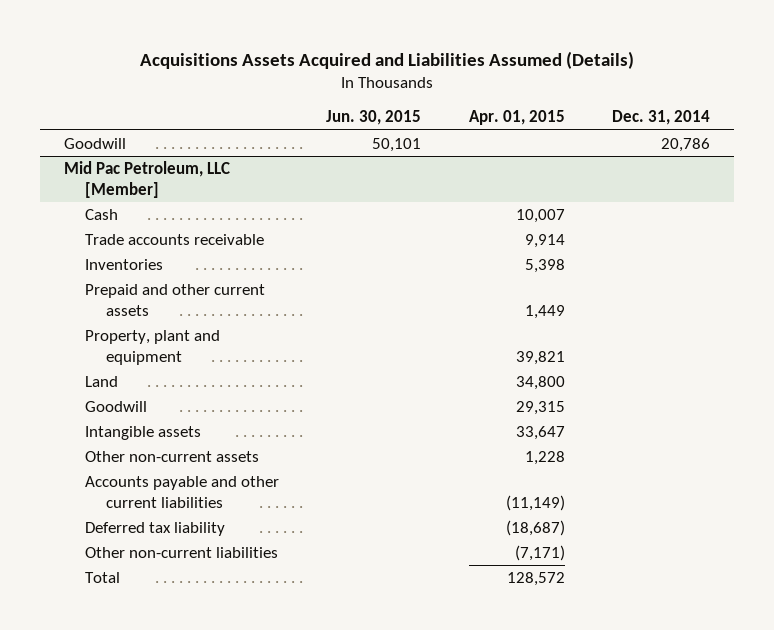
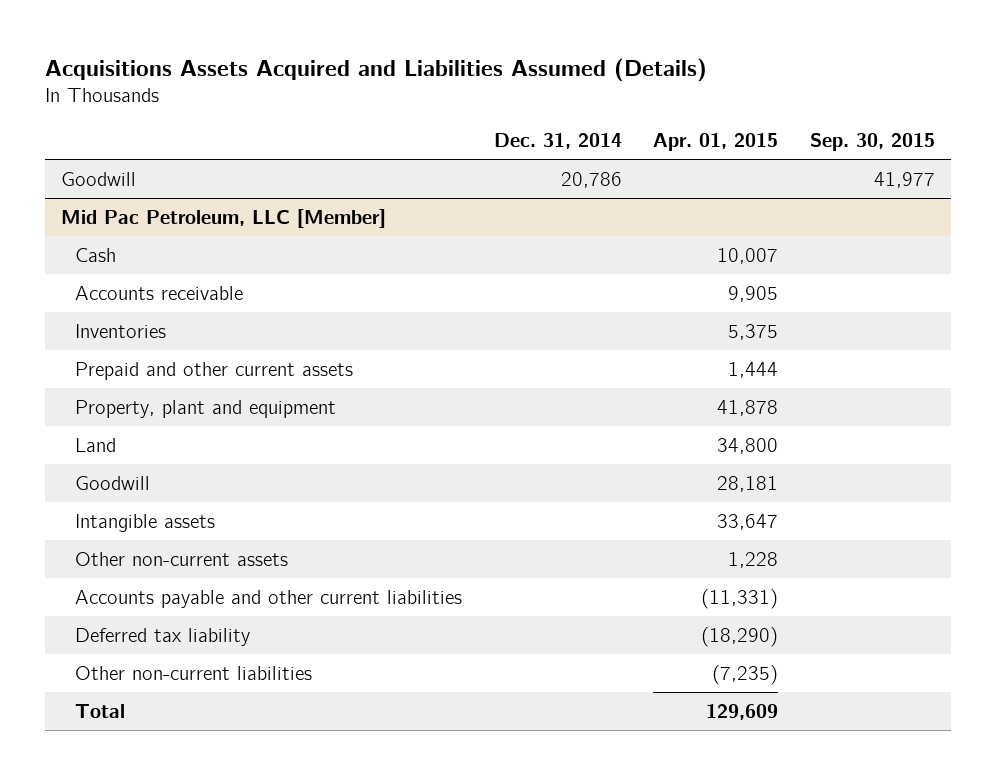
[326,110,422,126] Jun. 30, 2015 -> none
none -> [809,133,935,152] Sep. 30, 2015
[85,233,265,245] Trade accounts receivable -> [75,285,244,300] Accounts receivable
[524,233,565,248] 9,914 -> [728,285,779,302] 9,905
[524,258,565,273] 5,398 -> [728,323,779,340] 5,375
[524,304,565,319] 1,449 -> [728,361,779,378] 1,444
[515,350,565,365] 39,821 -> [717,399,779,416] 41,878
[515,400,565,415] 29,315 -> [717,475,779,492] 28,181
[505,494,565,511] (11,149) -> [701,588,779,609] (11,331)
[505,519,565,536] (18,687) -> [701,626,779,647] (18,290)
[514,544,565,561] (7,171) -> [712,664,779,685] (7,235)
[506,571,565,586] 128,572 -> [706,703,779,720] 129,609

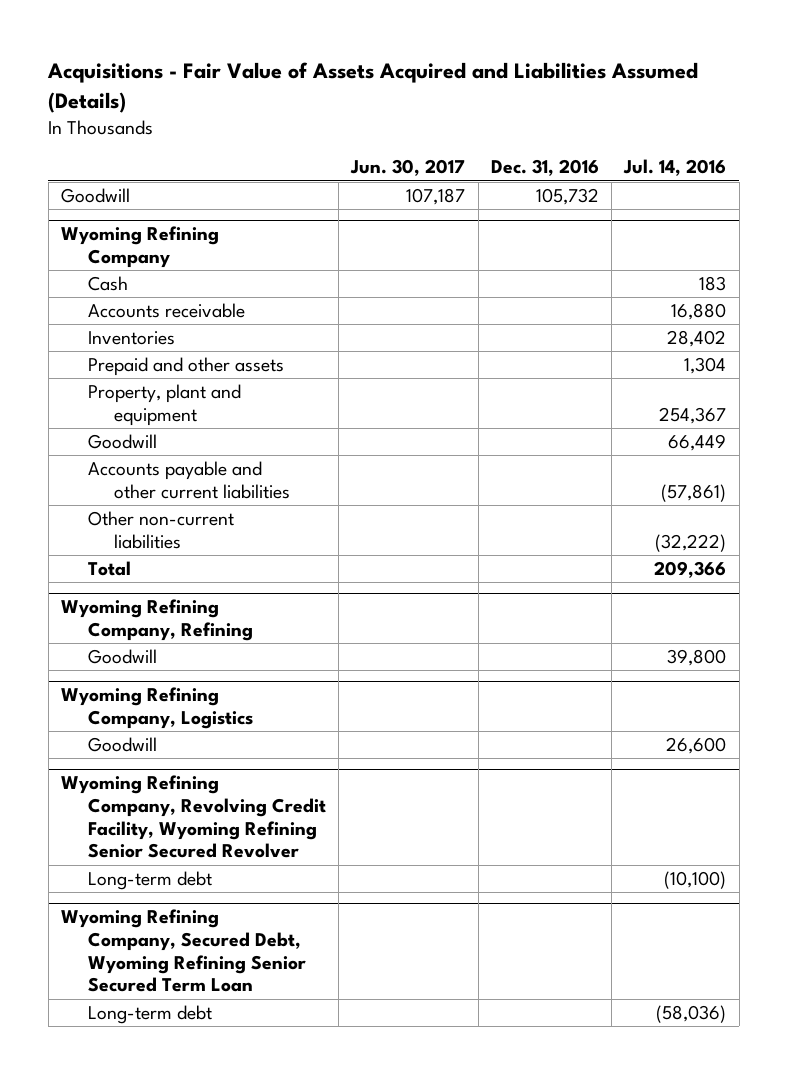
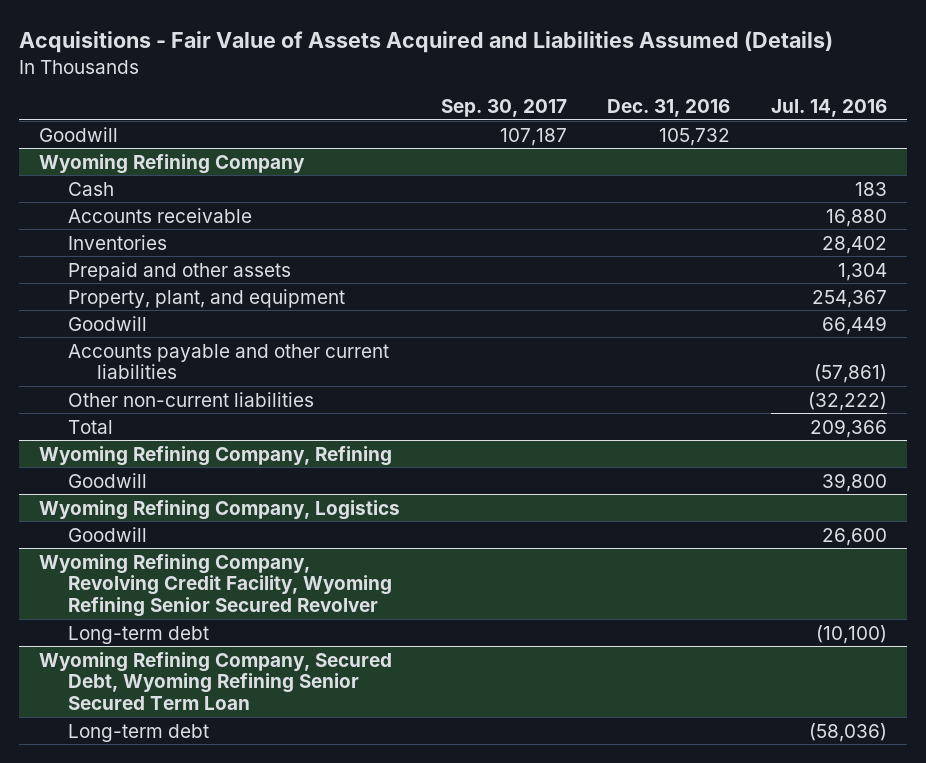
[350,159,466,177] Jun. 30, 2017 -> none
none -> [440,99,567,118] Sep. 30, 2017
[87,384,241,426] Property, plant and equipment -> [68,288,346,308] Property, plant, and equipment

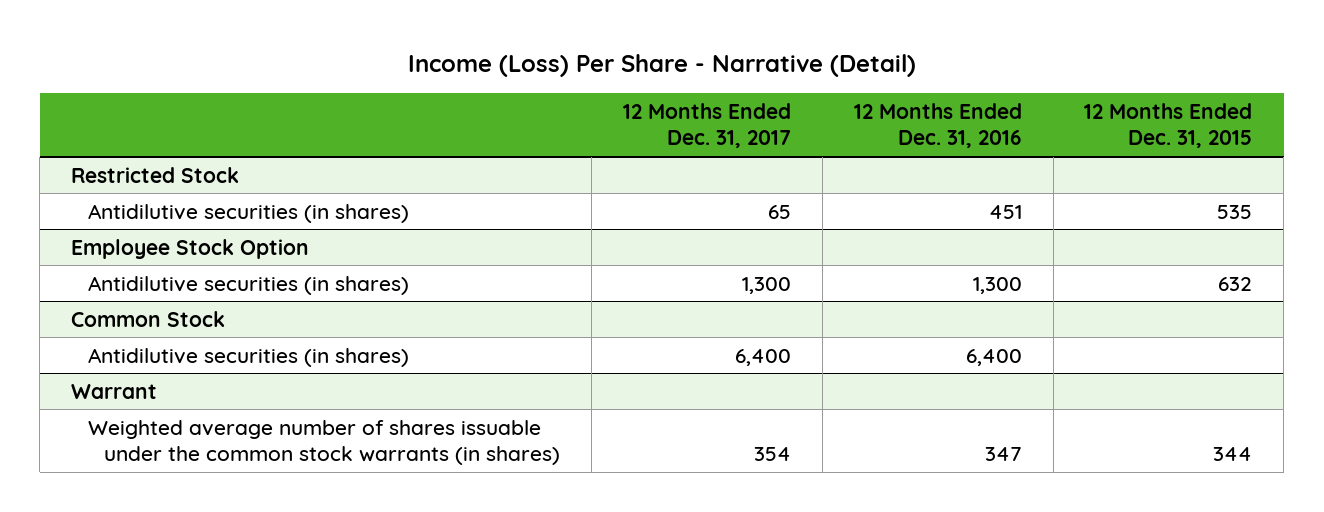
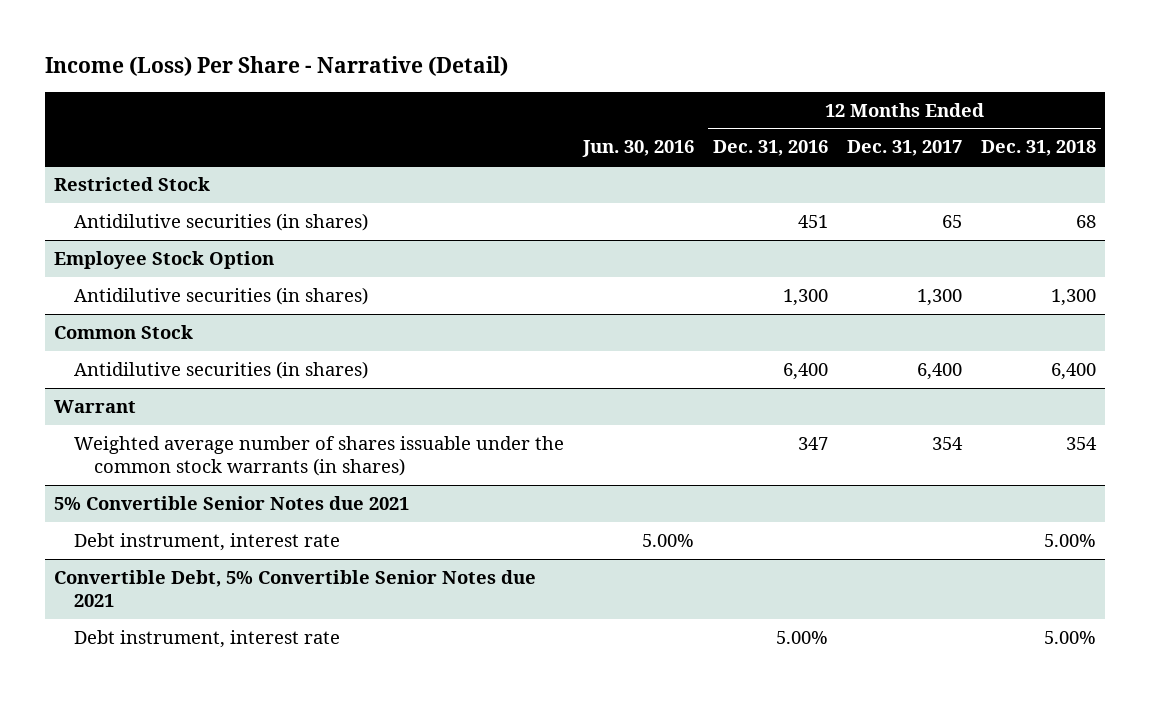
[1084,102,1253,149] 12 Months Ended Dec. 31, 2015 -> none
none -> [582,140,695,158] Jun. 30, 2016
none -> [980,140,1096,157] Dec. 31, 2018
none -> [54,495,410,510] 5% Convertible Senior Notes due 2021
none -> [74,532,341,551] Debt instrument, interest rate
none -> [54,569,537,608] Convertible Debt, 5% Convertible Senior Notes due 2021
none -> [74,629,341,648] Debt instrument, interest rate

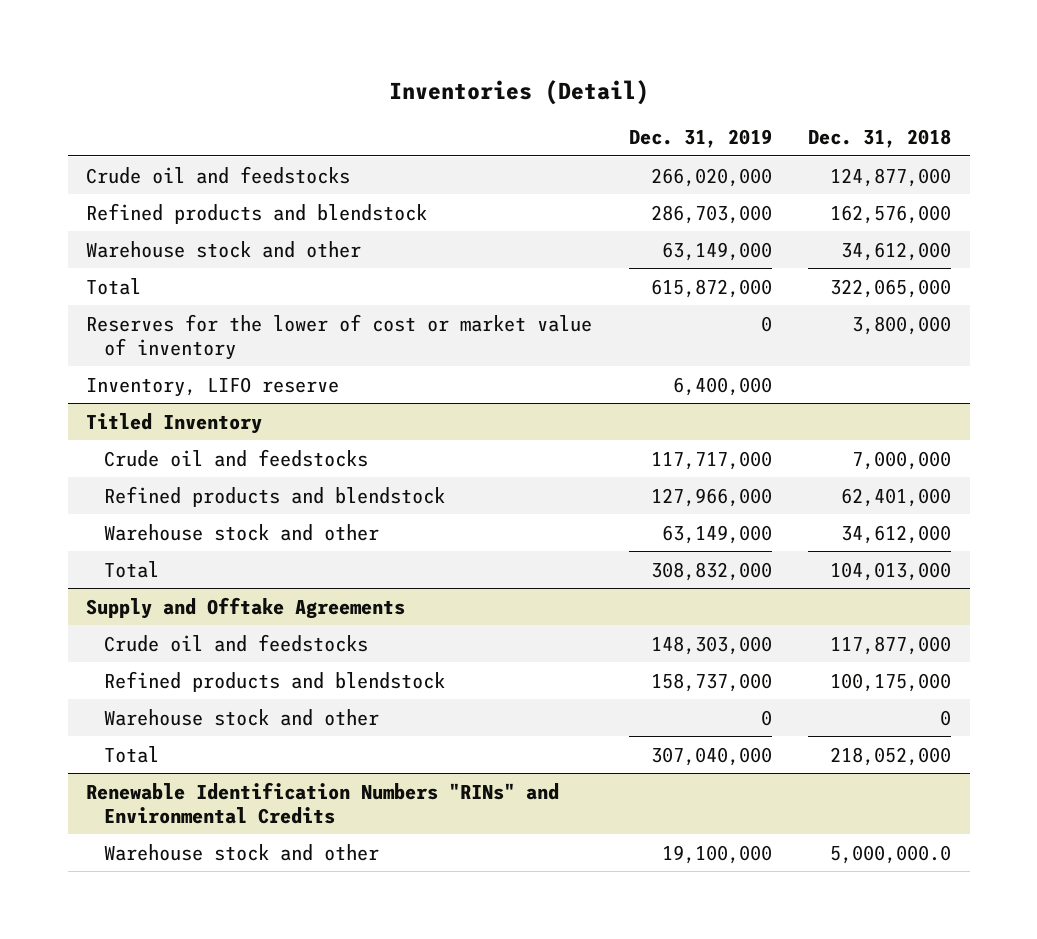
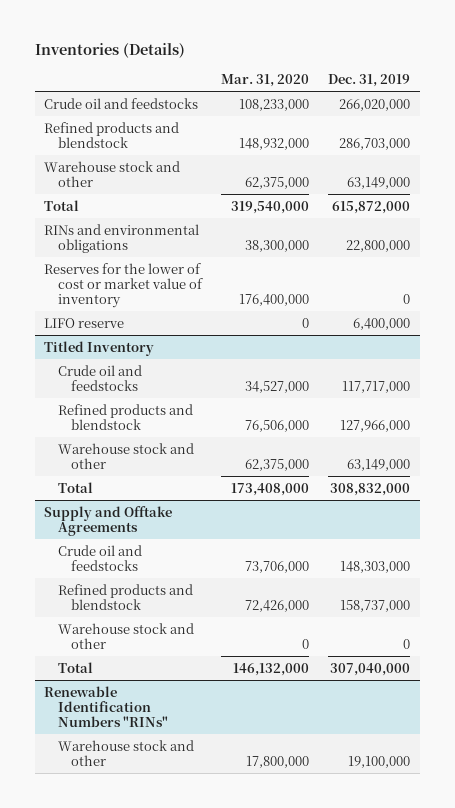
[388,79,649,105] Inventories (Detail) -> [34,42,185,58] Inventories (Details)
[808,129,952,149] Dec. 31, 2018 -> none
none -> [221,73,310,87] Mar. 31, 2020
none -> [44,223,200,253] RINs and environmental obligations
[85,376,339,397] Inventory, LIFO reserve -> [44,317,125,328] LIFO reserve
[85,781,559,824] Renewable Identification Numbers "RINs" and Environmental Credits -> [44,685,168,728] Renewable Identification Numbers "RINs"

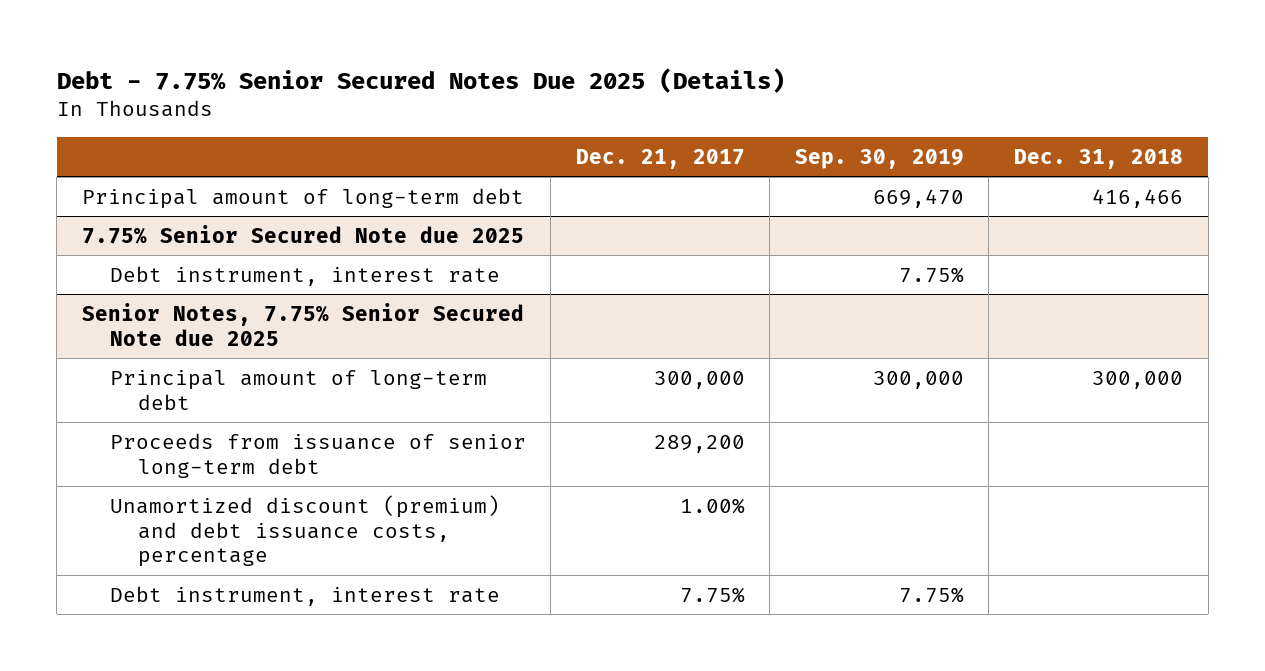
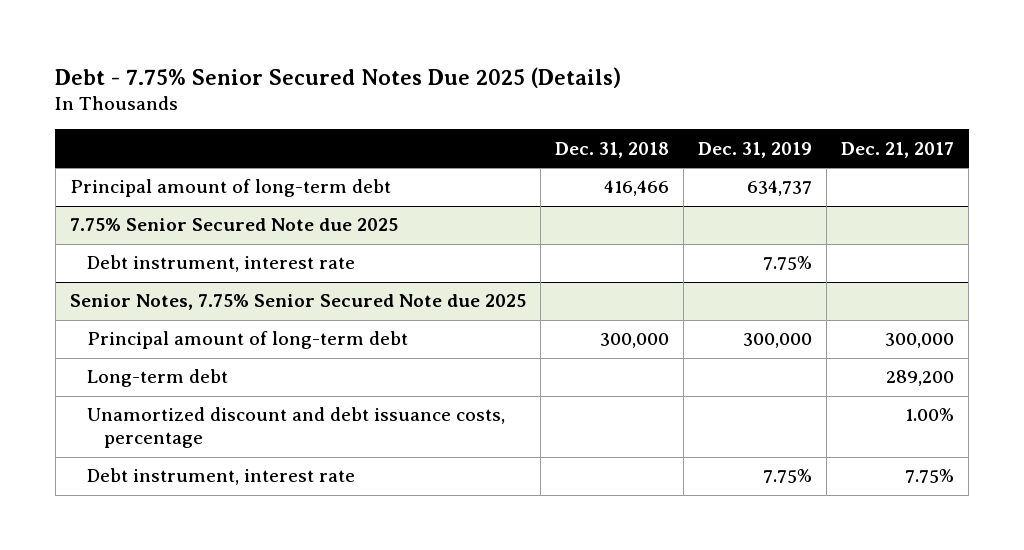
[794,148,964,169] Sep. 30, 2019 -> none
none -> [698,141,813,158] Dec. 31, 2019
[109,432,526,478] Proceeds from issuance of senior long-term debt -> [86,369,228,388] Long-term debt
[109,494,500,568] Unamortized discount (premium) and debt issuance costs, percentage -> [86,407,505,449] Unamortized discount and debt issuance costs, percentage

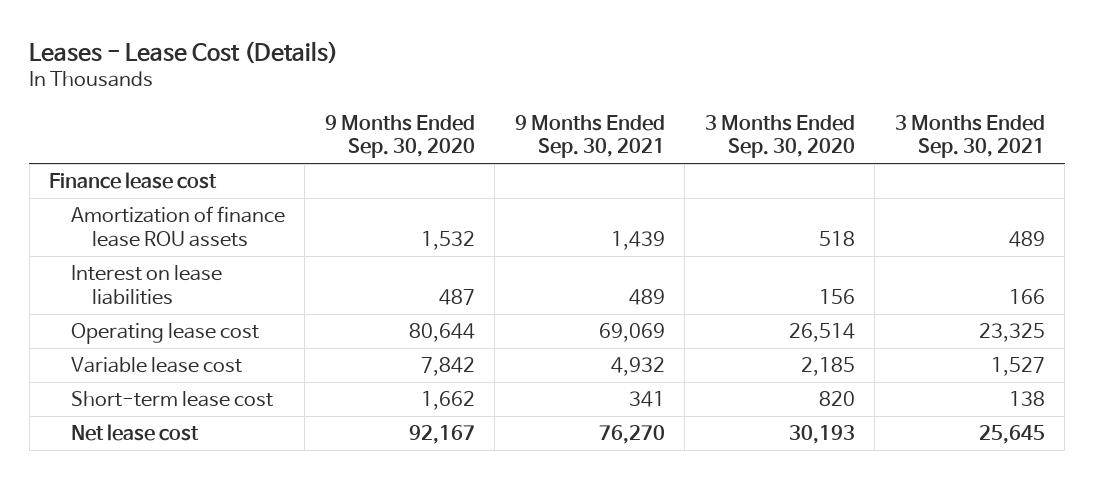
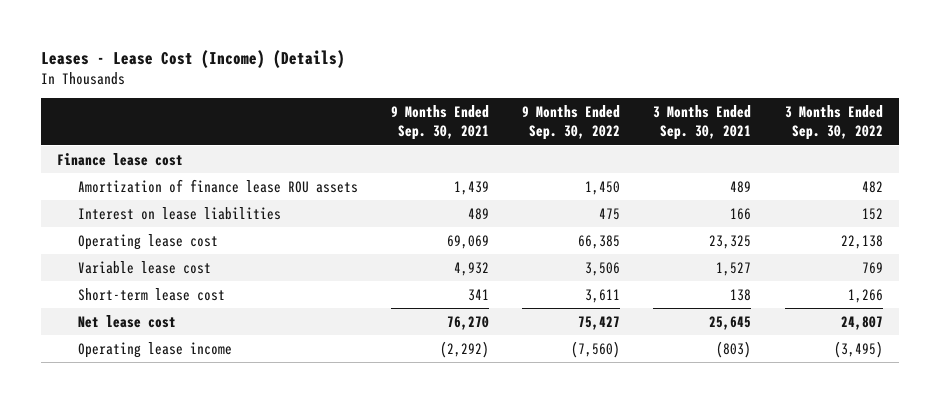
[29,40,339,64] Leases - Lease Cost (Details) -> [40,49,345,68] Leases - Lease Cost (Income) (Details)
[324,114,475,159] 9 Months Ended Sep. 30, 2020 -> none
[704,114,855,159] 3 Months Ended Sep. 30, 2020 -> none
none -> [522,105,621,141] 9 Months Ended Sep. 30, 2022
none -> [784,105,883,141] 3 Months Ended Sep. 30, 2022
none -> [78,341,233,358] Operating lease income

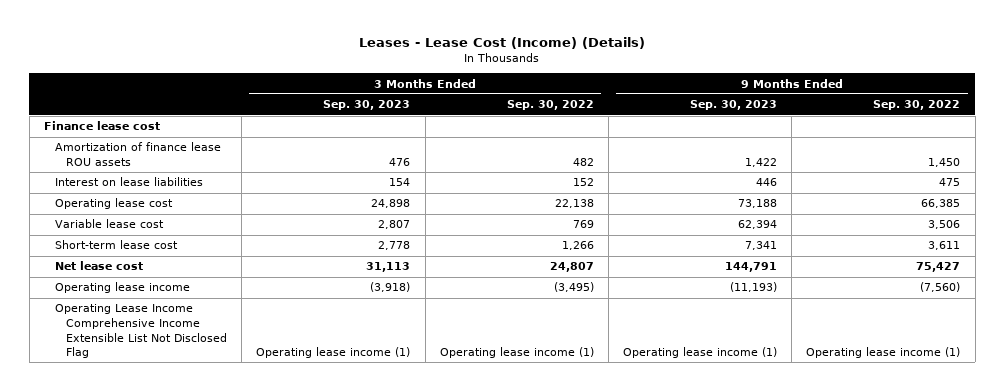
[391,105,490,141] 9 Months Ended Sep. 30, 2021 -> none
[653,105,752,141] 3 Months Ended Sep. 30, 2021 -> none
none -> [323,100,411,111] Sep. 30, 2023
none -> [690,100,778,111] Sep. 30, 2023
none -> [55,304,228,359] Operating Lease Income Comprehensive Income Extensible List Not Disclosed Flag

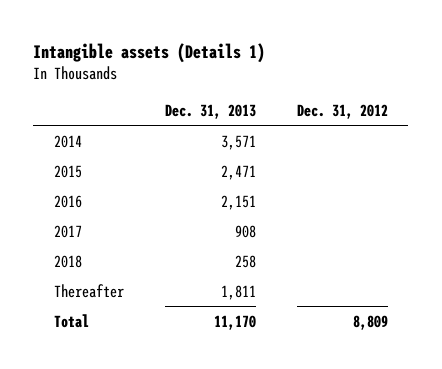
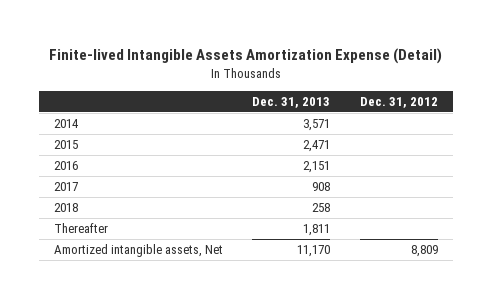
[33,42,266,63] Intangible assets (Details 1) -> [48,47,442,64] Finite-lived Intangible Assets Amortization Expense (Detail)
[53,313,89,328] Total -> [54,244,224,258] Amortized intangible assets, Net

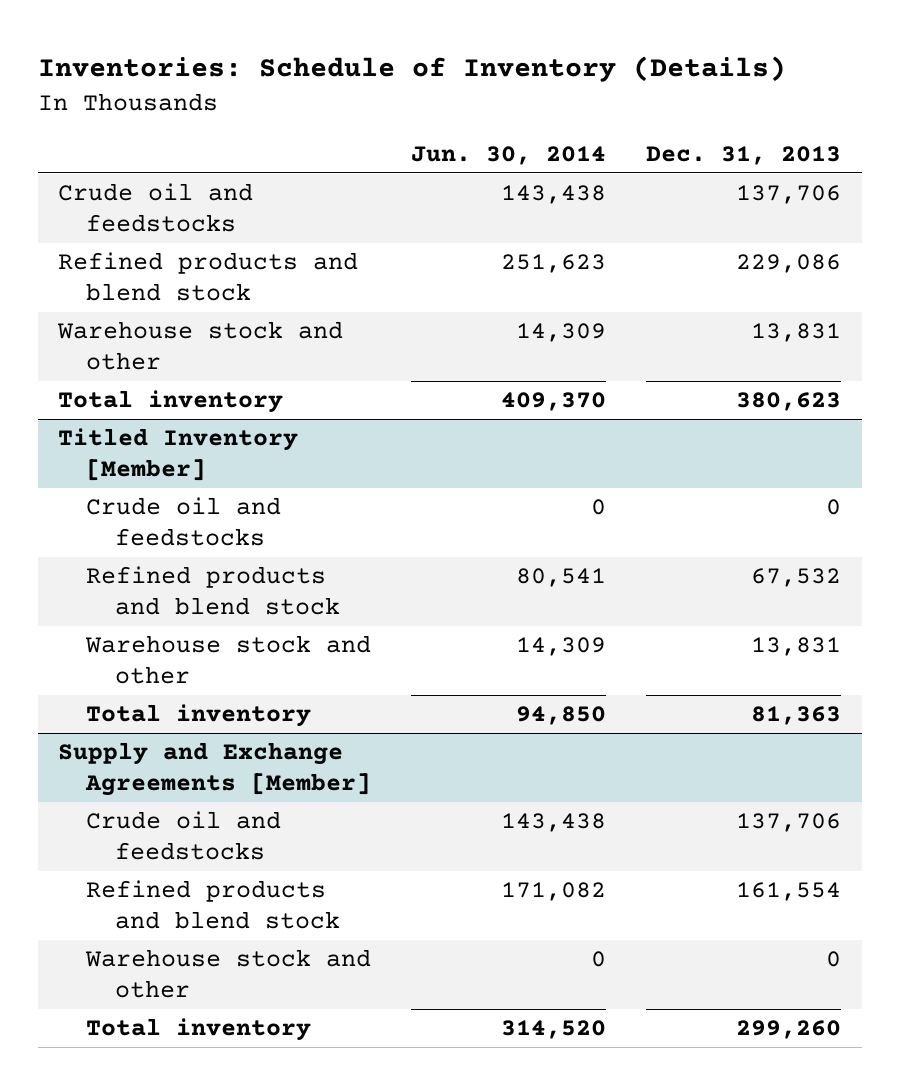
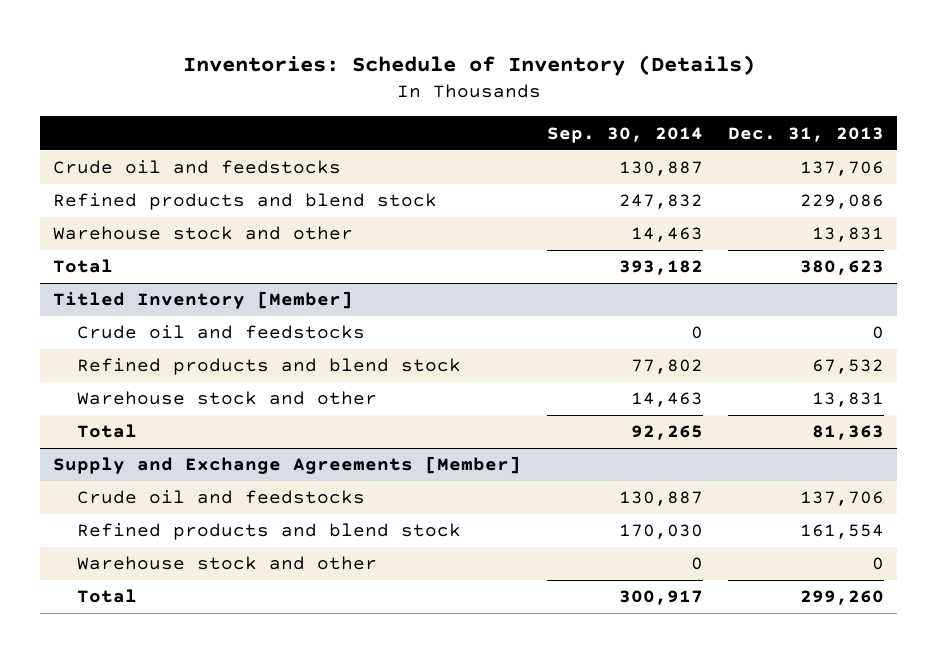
[411,145,607,165] Jun. 30, 2014 -> none
none -> [546,126,703,143] Sep. 30, 2014
[57,390,283,414] Total inventory -> [53,259,114,274] Total
[86,704,312,728] Total inventory -> [76,424,137,439] Total
[86,1018,312,1042] Total inventory -> [76,589,137,604] Total

